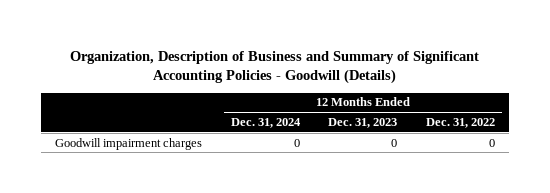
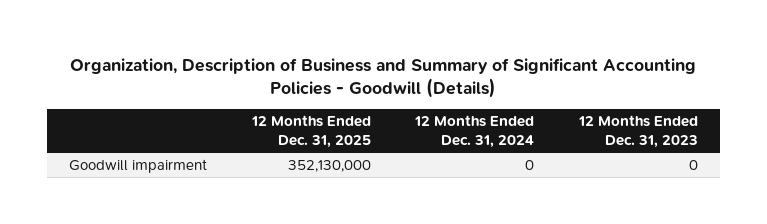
[425,117,495,128] Dec. 31, 2022 -> none
none -> [250,115,371,149] 12 Months Ended Dec. 31, 2025
[55,137,203,150] Goodwill impairment charges -> [69,159,208,174] Goodwill impairment

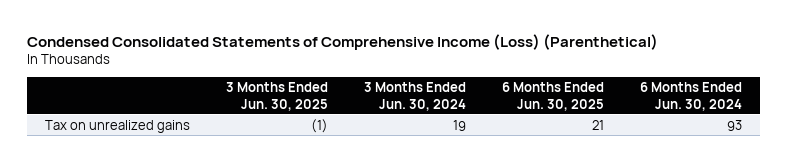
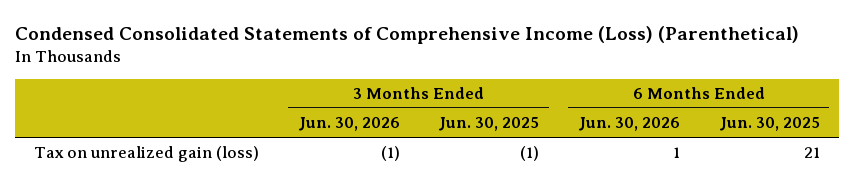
[363,82,466,111] 3 Months Ended Jun. 30, 2024 -> none
[639,82,742,111] 6 Months Ended Jun. 30, 2024 -> none
none -> [297,117,400,132] Jun. 30, 2026
none -> [578,117,681,132] Jun. 30, 2026
[44,119,190,133] Tax on unrealized gains -> [34,146,260,163] Tax on unrealized gain (loss)

